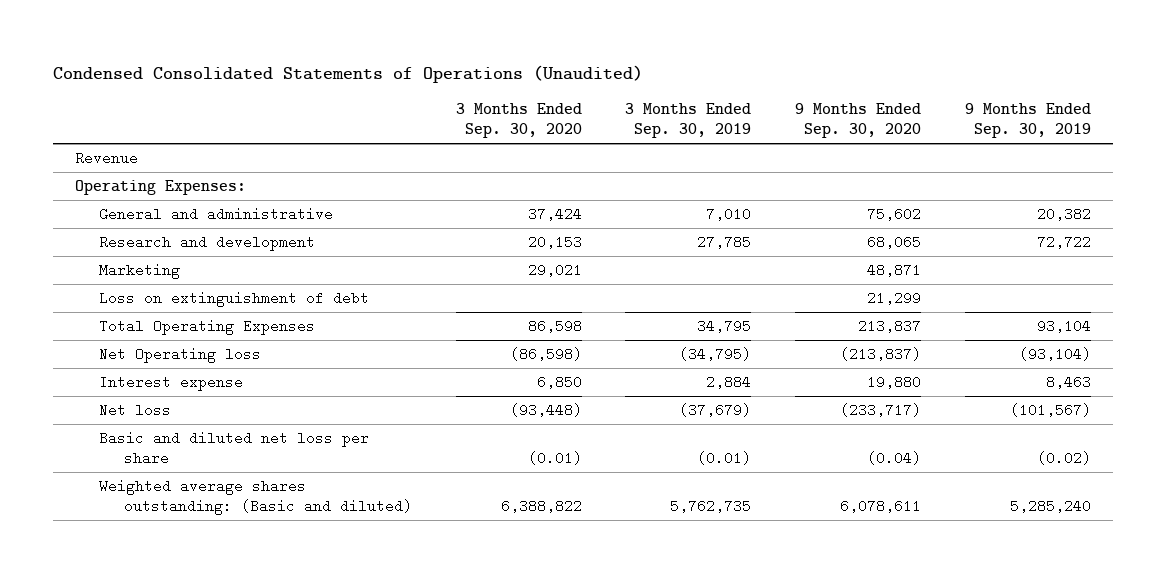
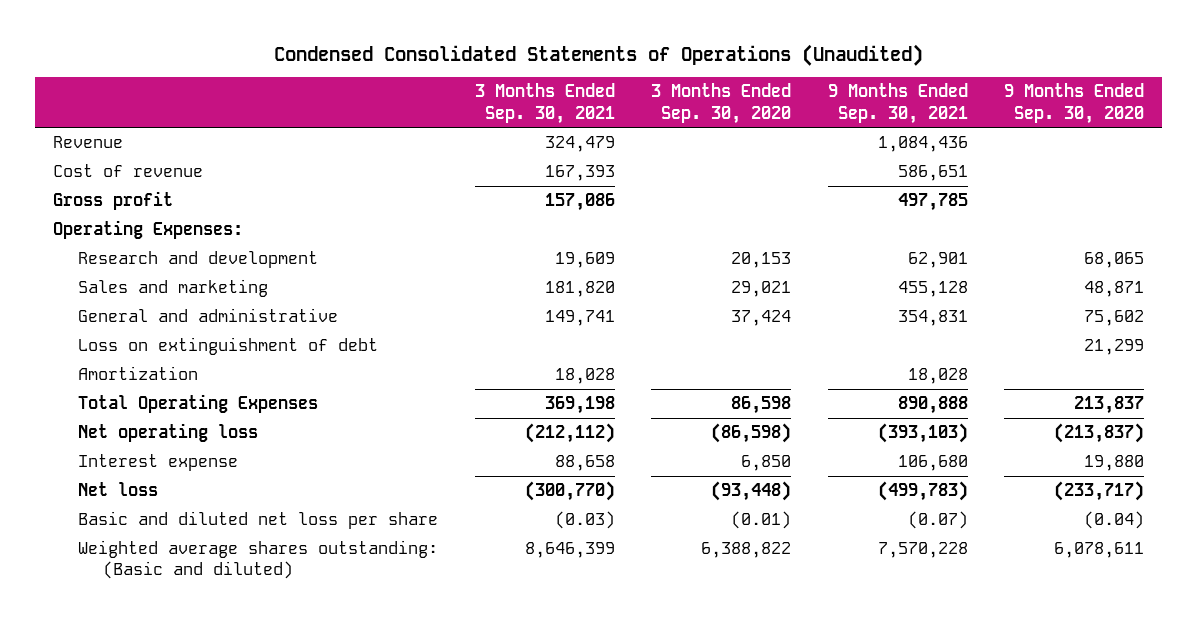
[625,102,752,139] 3 Months Ended Sep. 30, 2019 -> none
[965,102,1092,139] 9 Months Ended Sep. 30, 2019 -> none
none -> [474,83,615,124] 3 Months Ended Sep. 30, 2021
none -> [827,83,968,124] 9 Months Ended Sep. 30, 2021
none -> [53,164,204,178] Cost of revenue
none -> [53,191,174,211] Gross profit
[99,262,181,279] Marketing -> [78,279,269,298] Sales and marketing
[99,206,334,221] General and administrative -> [78,308,339,323] General and administrative
none -> [78,366,199,381] Amortization
[99,346,262,363] Net Operating loss -> [78,423,259,443] Net operating loss

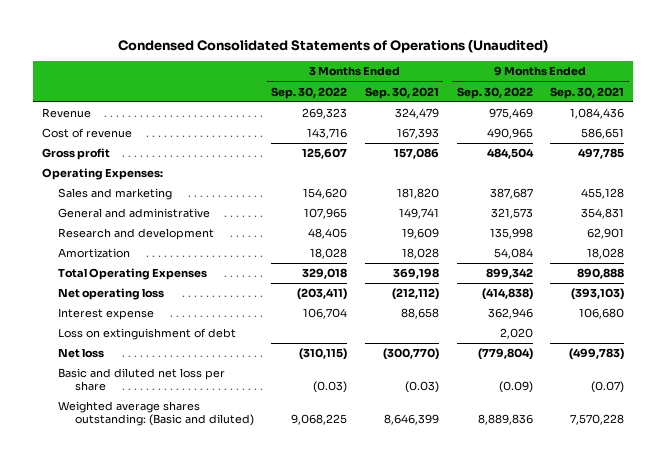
[651,83,792,124] 3 Months Ended Sep. 30, 2020 -> none
[1004,83,1145,124] 9 Months Ended Sep. 30, 2020 -> none
none -> [271,86,348,99] Sep. 30, 2022
none -> [456,86,533,99] Sep. 30, 2022
[78,251,319,269] Research and development -> [58,228,215,241] Research and development
[78,337,379,356] Loss on extinguishment of debt -> [58,328,237,341] Loss on extinguishment of debt

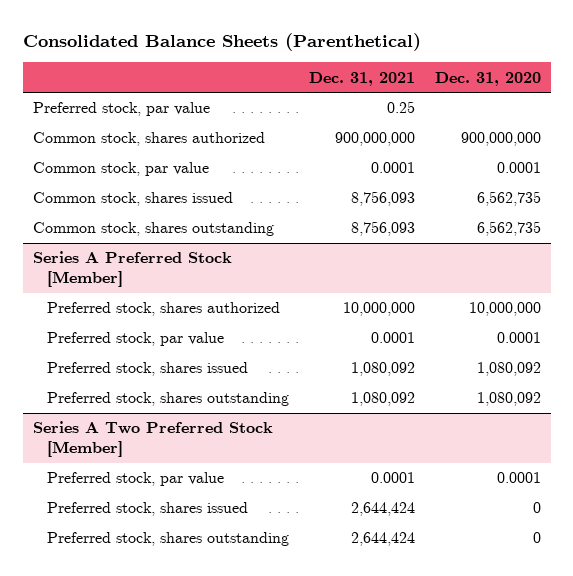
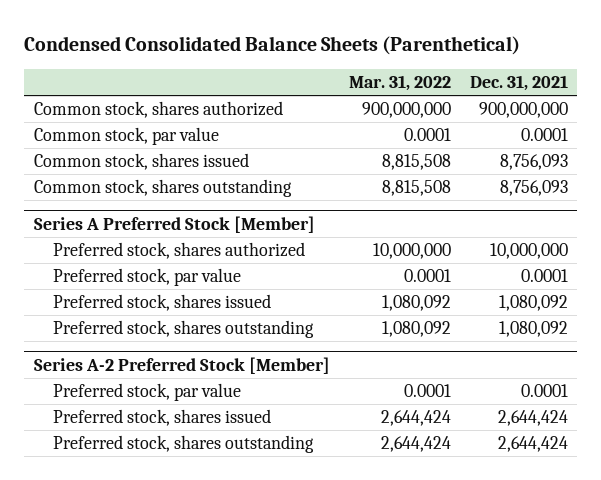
[22,32,421,51] Consolidated Balance Sheets (Parenthetical) -> [24,36,521,56] Condensed Consolidated Balance Sheets (Parenthetical)
[434,71,541,86] Dec. 31, 2020 -> none
none -> [348,75,451,92] Mar. 31, 2022
[32,102,210,117] Preferred stock, par value -> none
[32,421,273,458] Series A Two Preferred Stock [Member] -> [33,356,330,374] Series A-2 Preferred Stock [Member]

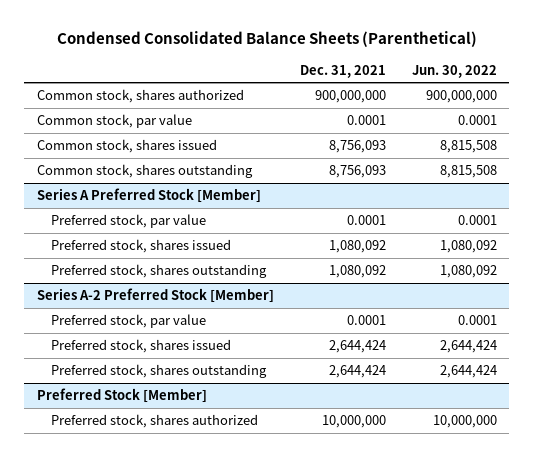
[348,75,451,92] Mar. 31, 2022 -> none
none -> [411,64,497,78] Jun. 30, 2022
[52,242,305,260] Preferred stock, shares authorized -> none
none -> [36,388,207,404] Preferred Stock [Member]
none -> [51,414,259,429] Preferred stock, shares authorized

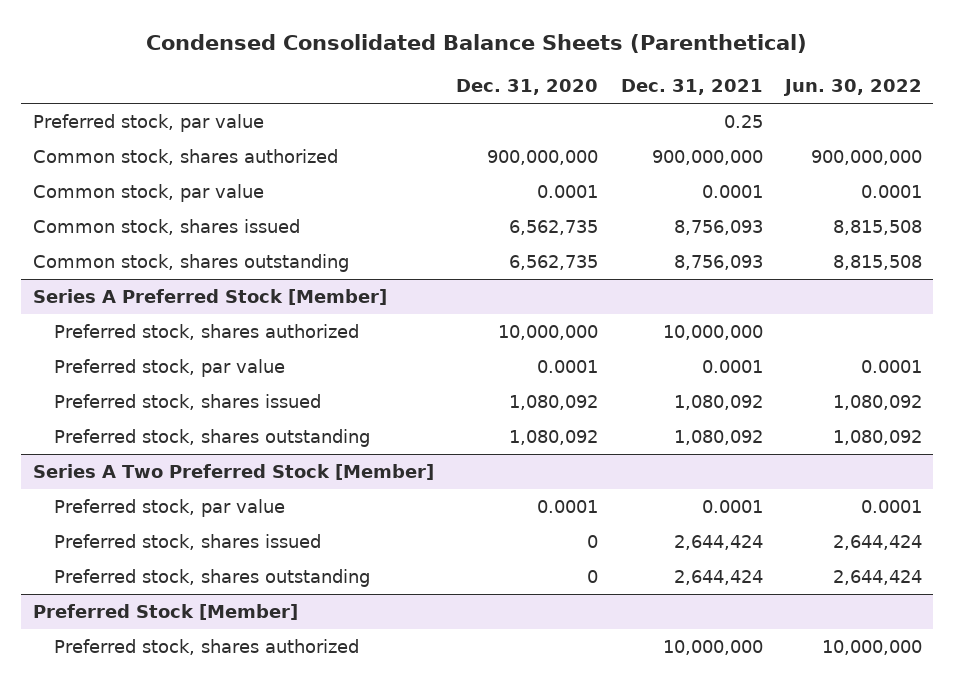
none -> [456,79,599,96] Dec. 31, 2020
none -> [32,114,264,133] Preferred stock, par value
none -> [54,324,360,341] Preferred stock, shares authorized
[36,288,274,304] Series A-2 Preferred Stock [Member] -> [32,464,434,481] Series A Two Preferred Stock [Member]

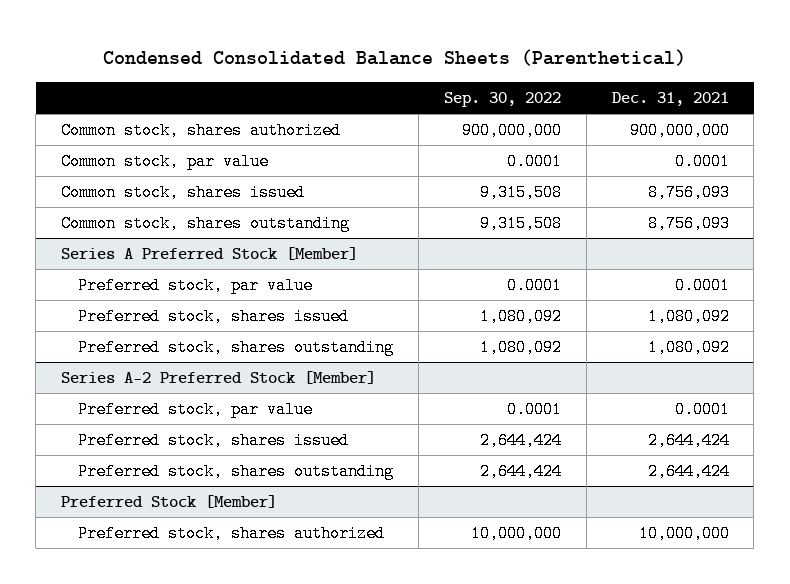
[456,79,599,96] Dec. 31, 2020 -> none
[783,79,923,97] Jun. 30, 2022 -> none
none -> [443,91,561,107] Sep. 30, 2022
[32,114,264,133] Preferred stock, par value -> none
[54,324,360,341] Preferred stock, shares authorized -> none
[32,464,434,481] Series A Two Preferred Stock [Member] -> [61,371,377,385] Series A-2 Preferred Stock [Member]

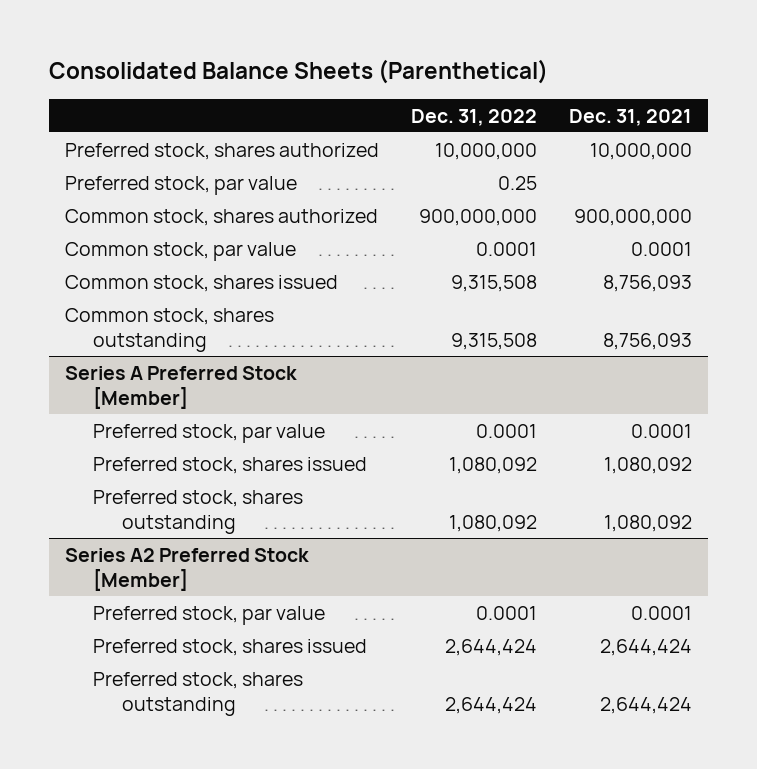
[102,48,686,66] Condensed Consolidated Balance Sheets (Parenthetical) -> [48,59,548,85] Consolidated Balance Sheets (Parenthetical)
[443,91,561,107] Sep. 30, 2022 -> none
none -> [410,108,537,126] Dec. 31, 2022
none -> [64,142,379,160] Preferred stock, shares authorized
none -> [64,175,297,195] Preferred stock, par value
[61,371,377,385] Series A-2 Preferred Stock [Member] -> [64,547,309,592] Series A2 Preferred Stock [Member]
[61,495,278,509] Preferred Stock [Member] -> none
[78,525,386,543] Preferred stock, shares authorized -> none

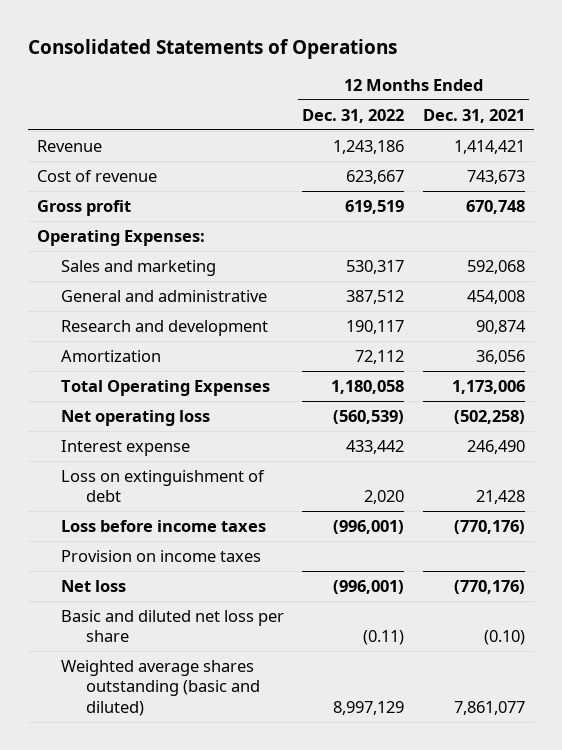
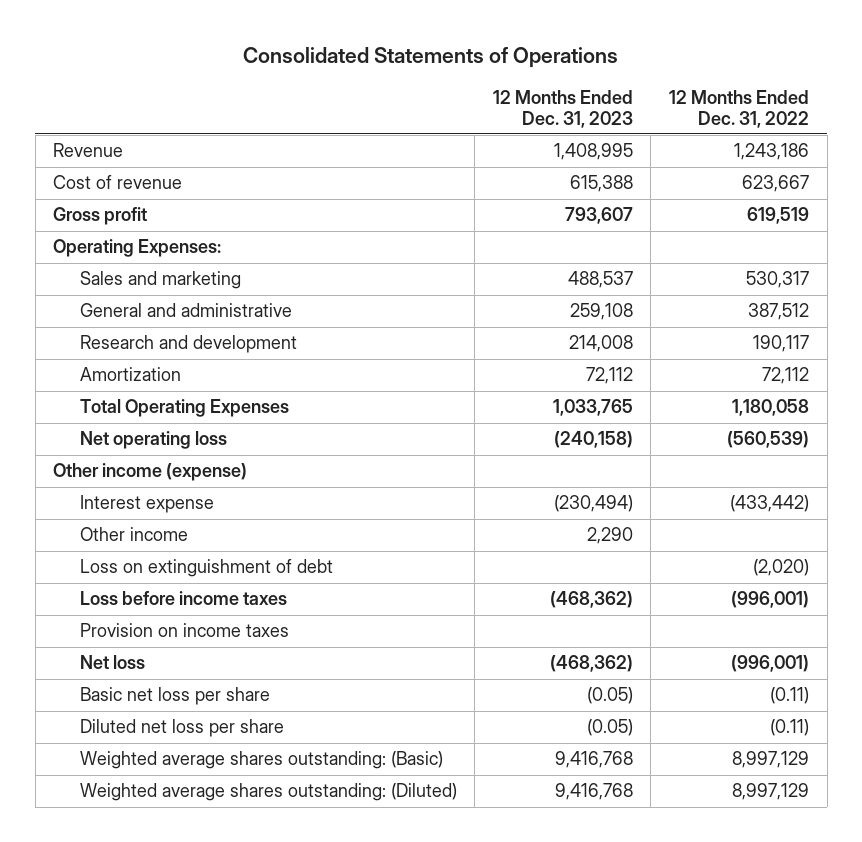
[422,108,525,123] Dec. 31, 2021 -> none
none -> [492,89,633,128] 12 Months Ended Dec. 31, 2023
none -> [53,463,248,482] Other income (expense)
[346,439,405,454] 433,442 -> [730,495,810,513] (433,442)
none -> [79,527,188,542] Other income
[364,490,405,505] 2,020 -> [753,559,810,577] (2,020)
[61,609,285,643] Basic and diluted net loss per share -> [79,687,270,706] Basic net loss per share
none -> [79,719,284,738] Diluted net loss per share
[61,659,260,716] Weighted average shares outstanding (basic and diluted) -> [79,751,443,770] Weighted average shares outstanding: (Basic)
none -> [79,783,457,802] Weighted average shares outstanding: (Diluted)

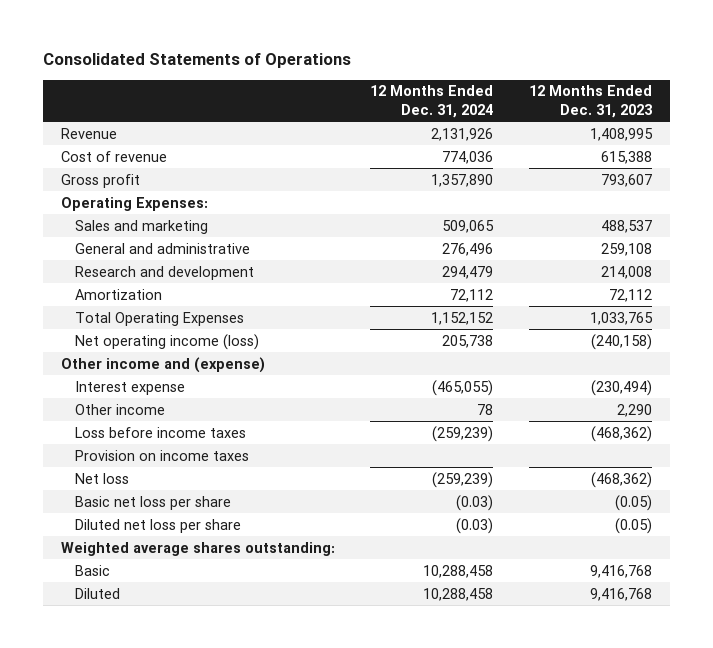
[669,89,810,128] 12 Months Ended Dec. 31, 2022 -> none
none -> [370,85,494,118] 12 Months Ended Dec. 31, 2024
[79,431,227,450] Net operating loss -> [75,333,260,350] Net operating income (loss)
[53,463,248,482] Other income (expense) -> [60,356,265,373] Other income and (expense)
[79,559,333,578] Loss on extinguishment of debt -> none
none -> [60,541,335,556] Weighted average shares outstanding:
[79,751,443,770] Weighted average shares outstanding: (Basic) -> [75,564,111,576] Basic
[79,783,457,802] Weighted average shares outstanding: (Diluted) -> [75,587,121,599] Diluted

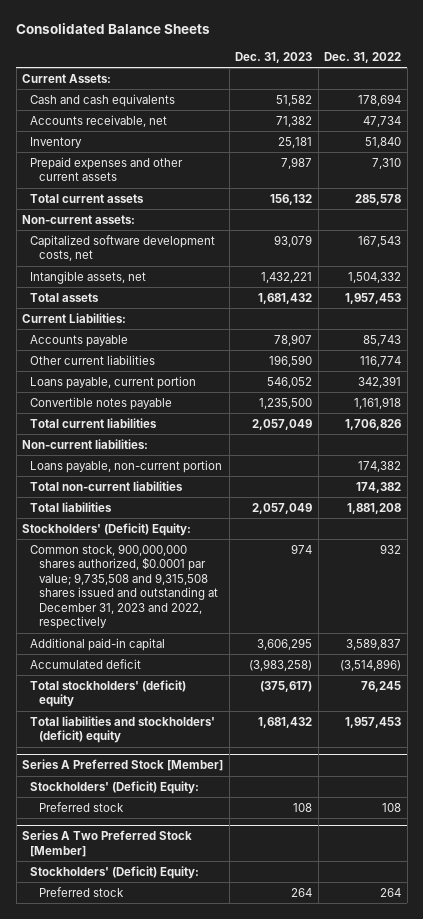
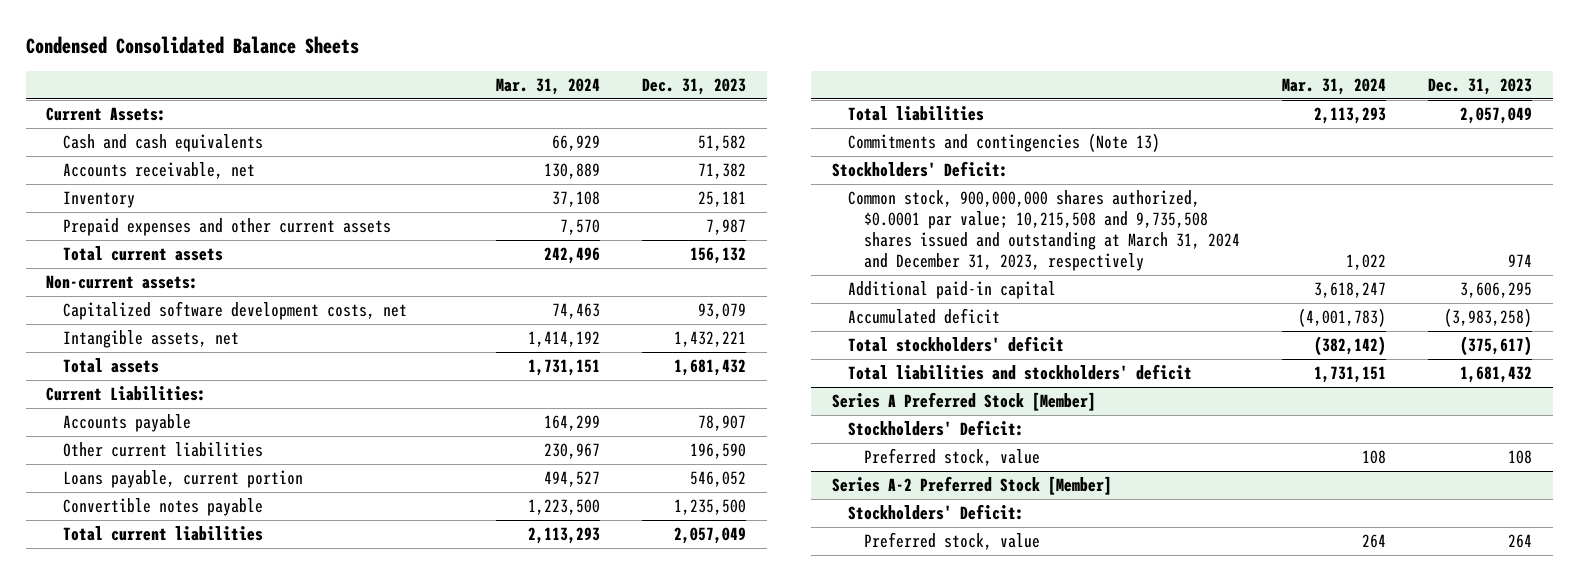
[16,23,211,35] Consolidated Balance Sheets -> [25,36,359,55] Condensed Consolidated Balance Sheets
[324,51,402,63] Dec. 31, 2022 -> none
none -> [496,77,601,95] Mar. 31, 2024
[22,438,149,449] Non-current liabilities: -> none
[30,459,223,473] Loans payable, non-current portion -> none
[30,480,184,491] Total non-current liabilities -> none
none -> [848,133,1161,153] Commitments and contingencies (Note 13)
[22,522,192,536] Stockholders' (Deficit) Equity: -> [832,161,1009,178] Stockholders' Deficit:
[30,543,218,630] Common stock, 900,000,000 shares authorized, $0.0001 par value; 9,735,508 and 9,315,508 shares issued and outstanding at December 31, 2023 and 2022, respectively -> [848,190,1241,272] Common stock, 900,000,000 shares authorized, $0.0001 par value; 10,215,508 and 9,735,508 shares issued and outstanding at March 31, 2024 and December 31, 2023, respectively
[30,679,187,708] Total stockholders' (deficit) equity -> [848,336,1065,353] Total stockholders' deficit
[30,715,216,744] Total liabilities and stockholders' (deficit) equity -> [848,364,1193,381] Total liabilities and stockholders' deficit
[30,780,200,794] Stockholders' (Deficit) Equity: -> [848,420,1025,437] Stockholders' Deficit:
[38,801,124,812] Preferred stock -> [864,448,1041,467] Preferred stock, value
[22,830,193,857] Series A Two Preferred Stock [Member] -> [832,476,1113,496] Series A-2 Preferred Stock [Member]
[30,865,200,879] Stockholders' (Deficit) Equity: -> [848,504,1025,521] Stockholders' Deficit:
[38,886,124,897] Preferred stock -> [864,532,1041,551] Preferred stock, value

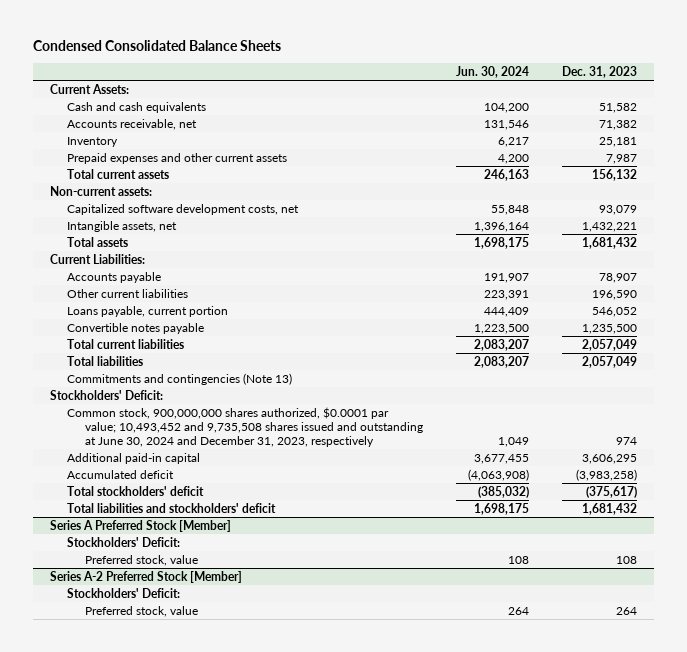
[496,77,601,95] Mar. 31, 2024 -> none
none -> [456,65,530,78] Jun. 30, 2024
[848,190,1241,272] Common stock, 900,000,000 shares authorized, $0.0001 par value; 10,215,508 and 9,735,508 shares issued and outstanding at March 31, 2024 and December 31, 2023, respectively -> [67,406,423,448] Common stock, 900,000,000 shares authorized, $0.0001 par value; 10,493,452 and 9,735,508 shares issued and outstanding at June 30, 2024 and December 31, 2023, respectively

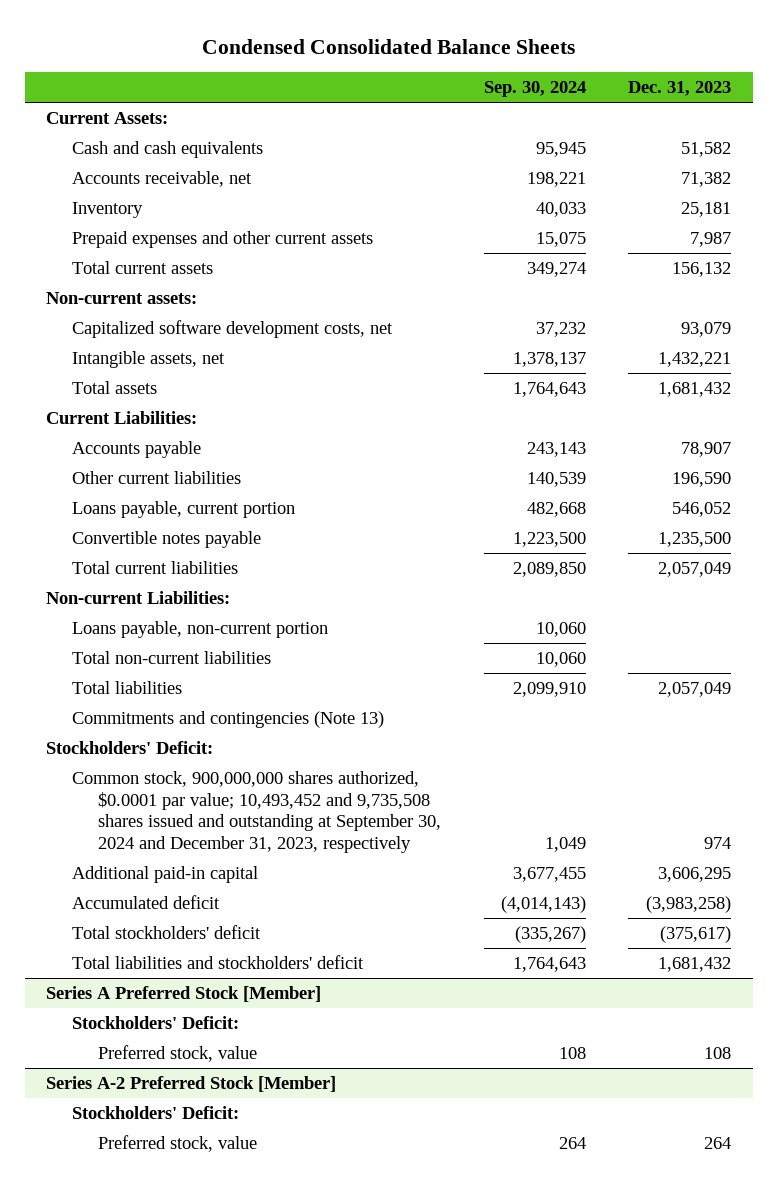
[456,65,530,78] Jun. 30, 2024 -> none
none -> [483,81,586,98] Sep. 30, 2024
none -> [46,590,231,604] Non-current Liabilities:
none -> [72,620,329,638] Loans payable, non-current portion
none -> [72,650,272,664] Total non-current liabilities
[67,406,423,448] Common stock, 900,000,000 shares authorized, $0.0001 par value; 10,493,452 and 9,735,508 shares issued and outstanding at June 30, 2024 and December 31, 2023, respectively -> [72,770,442,853] Common stock, 900,000,000 shares authorized, $0.0001 par value; 10,493,452 and 9,735,508 shares issued and outstanding at September 30, 2024 and December 31, 2023, respectively

